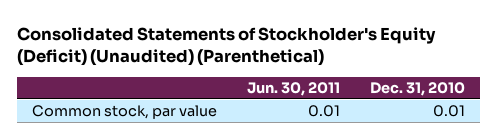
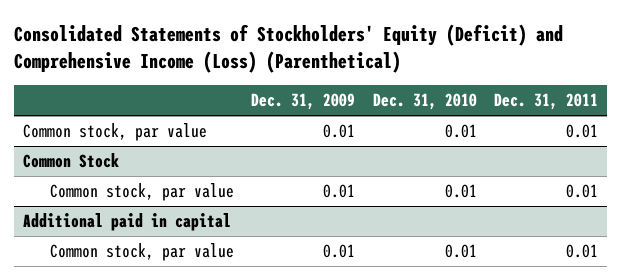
[17,26,437,67] Consolidated Statements of Stockholder's Equity (Deficit) (Unaudited) (Parenthetical) -> [13,23,563,73] Consolidated Statements of Stockholders' Equity (Deficit) and Comprehensive Income (Loss) (Parenthetical)
[247,82,341,97] Jun. 30, 2011 -> none
none -> [251,93,356,111] Dec. 31, 2009
none -> [494,93,599,111] Dec. 31, 2011
none -> [22,153,119,169] Common Stock
none -> [49,183,234,202] Common stock, par value
none -> [22,213,231,232] Additional paid in capital
none -> [49,243,234,262] Common stock, par value

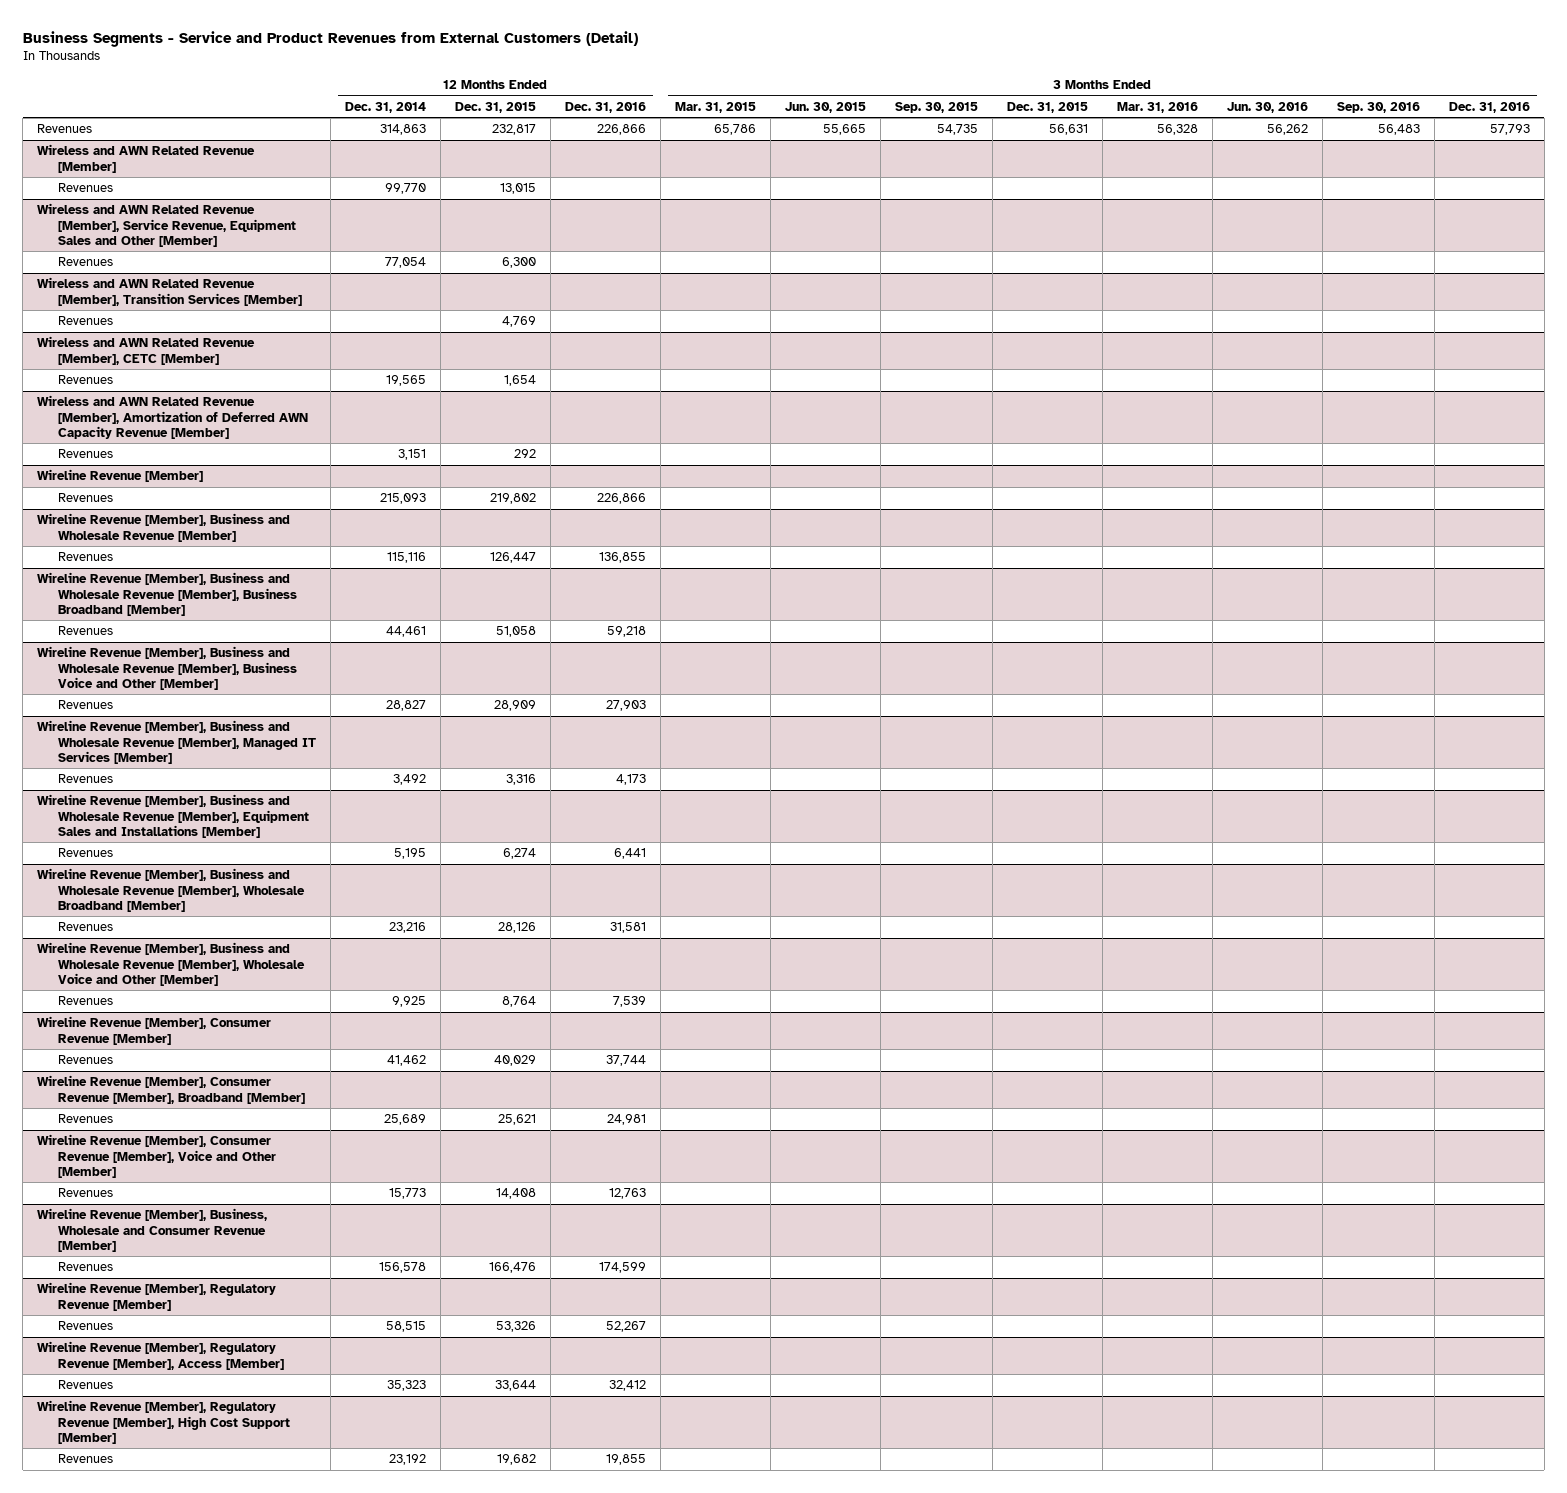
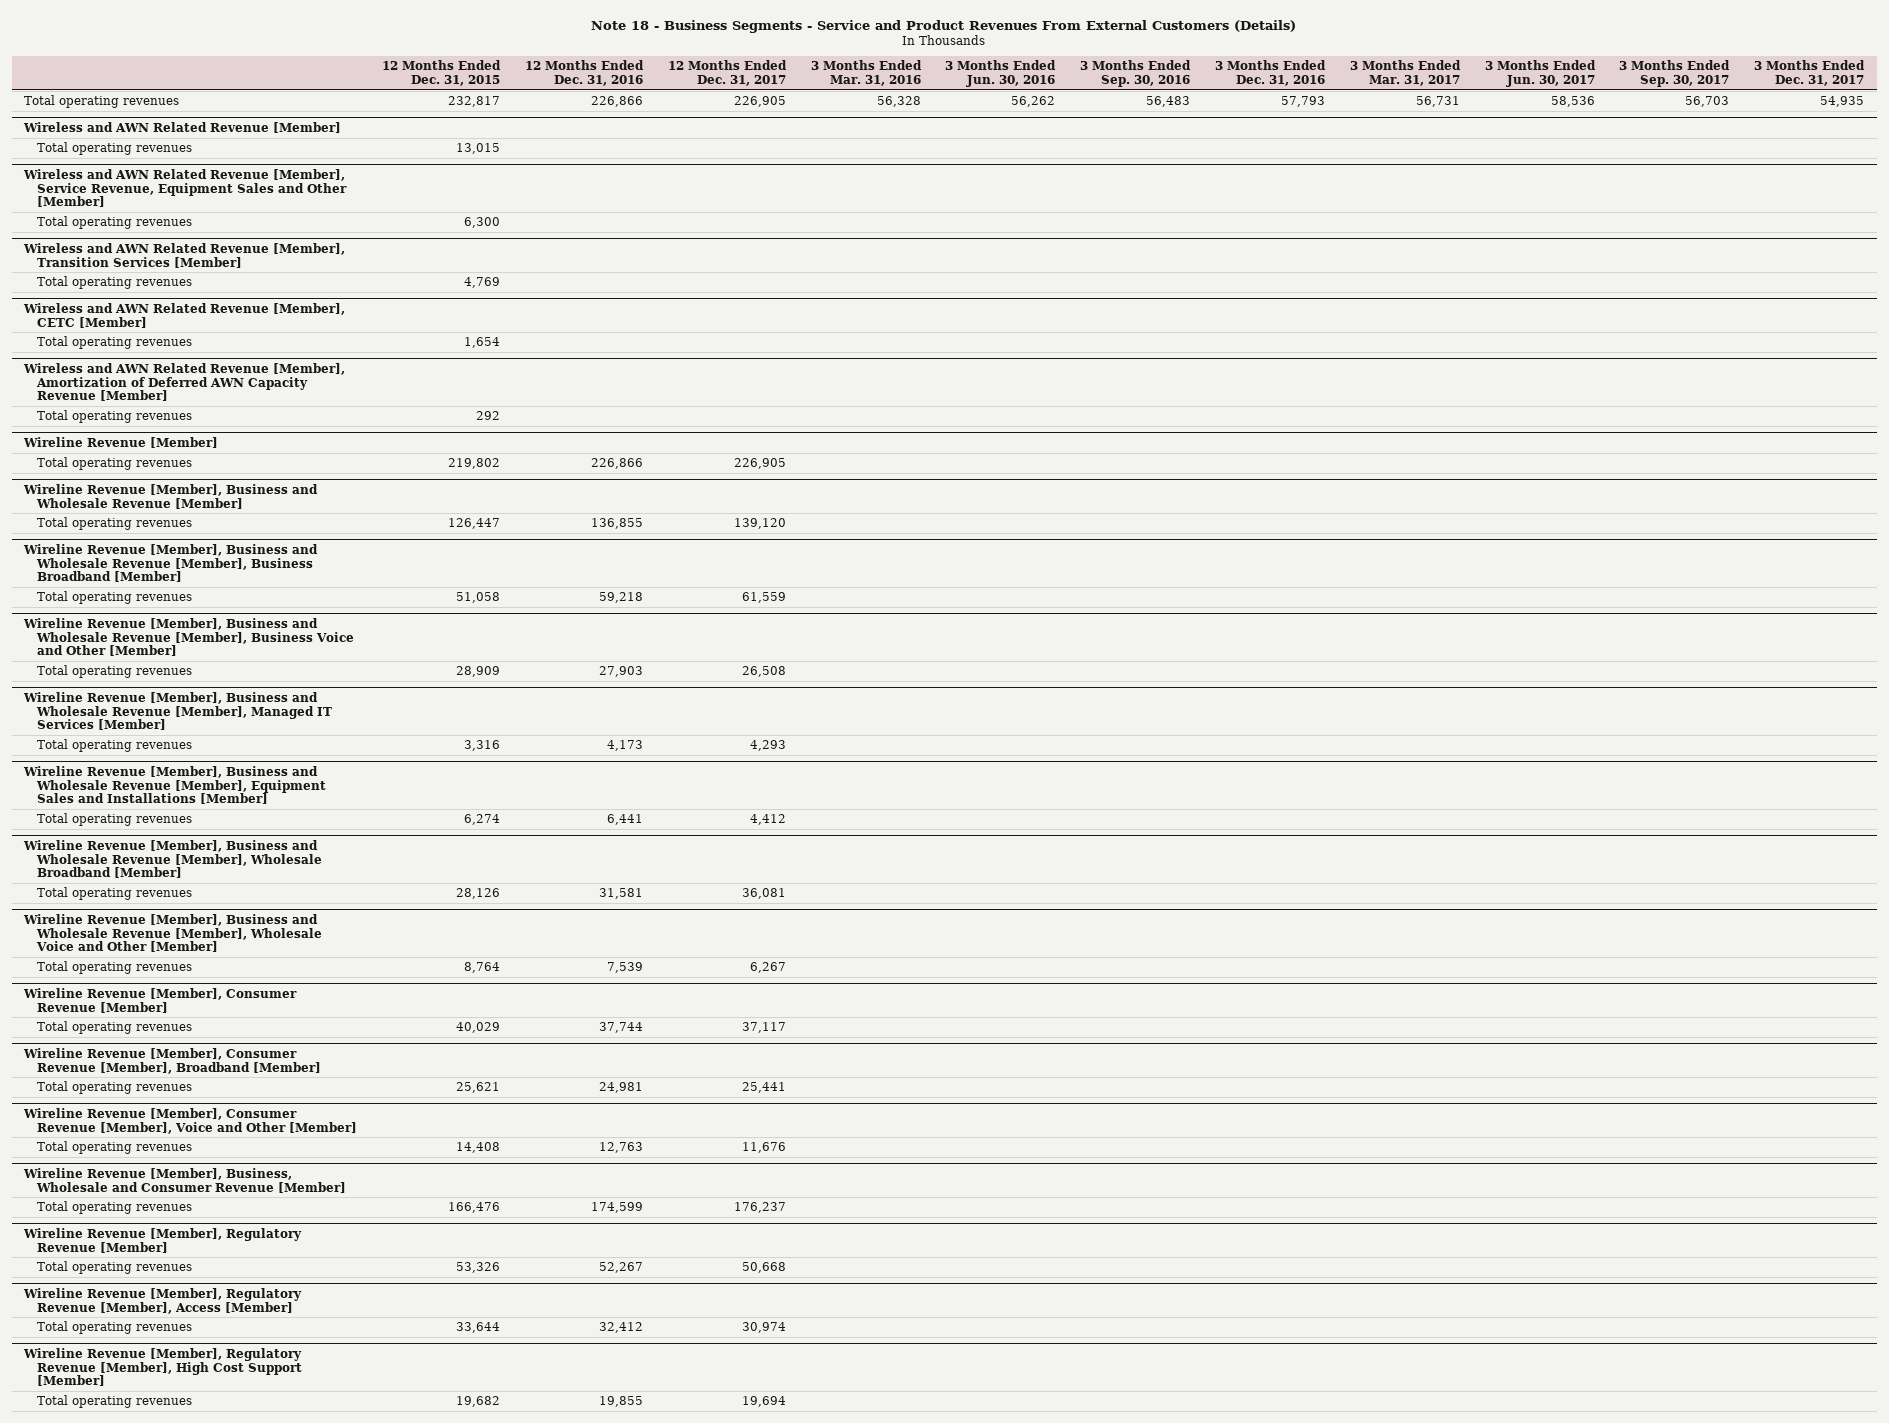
[22,30,638,47] Business Segments - Service and Product Revenues from External Customers (Detail) -> [591,19,1297,33] Note 18 - Business Segments - Service and Product Revenues From External Customers (Details)
[344,101,426,113] Dec. 31, 2014 -> none
[674,101,756,113] Mar. 31, 2015 -> none
[784,101,866,113] Jun. 30, 2015 -> none
[894,101,978,113] Sep. 30, 2015 -> none
[1006,101,1088,113] Dec. 31, 2015 -> none
none -> [667,60,787,86] 12 Months Ended Dec. 31, 2017
none -> [1349,60,1461,86] 3 Months Ended Mar. 31, 2017
none -> [1484,60,1596,87] 3 Months Ended Jun. 30, 2017
none -> [1619,60,1731,87] 3 Months Ended Sep. 30, 2017
none -> [1754,60,1866,86] 3 Months Ended Dec. 31, 2017
[37,124,93,134] Revenues -> [24,94,180,108] Total operating revenues
[57,183,113,193] Revenues -> [37,141,193,155] Total operating revenues
[57,257,113,267] Revenues -> [37,215,193,229] Total operating revenues
[57,316,113,326] Revenues -> [37,275,193,289] Total operating revenues
[57,375,113,385] Revenues -> [37,335,193,349] Total operating revenues
[57,449,113,459] Revenues -> [37,409,193,423] Total operating revenues
[57,493,113,503] Revenues -> [37,456,193,470] Total operating revenues
[57,552,113,562] Revenues -> [37,516,193,530] Total operating revenues
[57,626,113,636] Revenues -> [37,590,193,604] Total operating revenues
[57,700,113,710] Revenues -> [37,664,193,678] Total operating revenues
[57,774,113,784] Revenues -> [37,738,193,752] Total operating revenues
[57,848,113,858] Revenues -> [37,812,193,826] Total operating revenues
[57,922,113,932] Revenues -> [37,886,193,900] Total operating revenues
[57,996,113,1006] Revenues -> [37,960,193,974] Total operating revenues
[57,1055,113,1065] Revenues -> [37,1020,193,1034] Total operating revenues
[57,1114,113,1124] Revenues -> [37,1080,193,1094] Total operating revenues
[57,1188,113,1198] Revenues -> [37,1140,193,1154] Total operating revenues
[57,1262,113,1272] Revenues -> [37,1200,193,1214] Total operating revenues
[57,1321,113,1331] Revenues -> [37,1260,193,1274] Total operating revenues
[57,1380,113,1390] Revenues -> [37,1320,193,1334] Total operating revenues
[57,1454,113,1464] Revenues -> [37,1394,193,1408] Total operating revenues

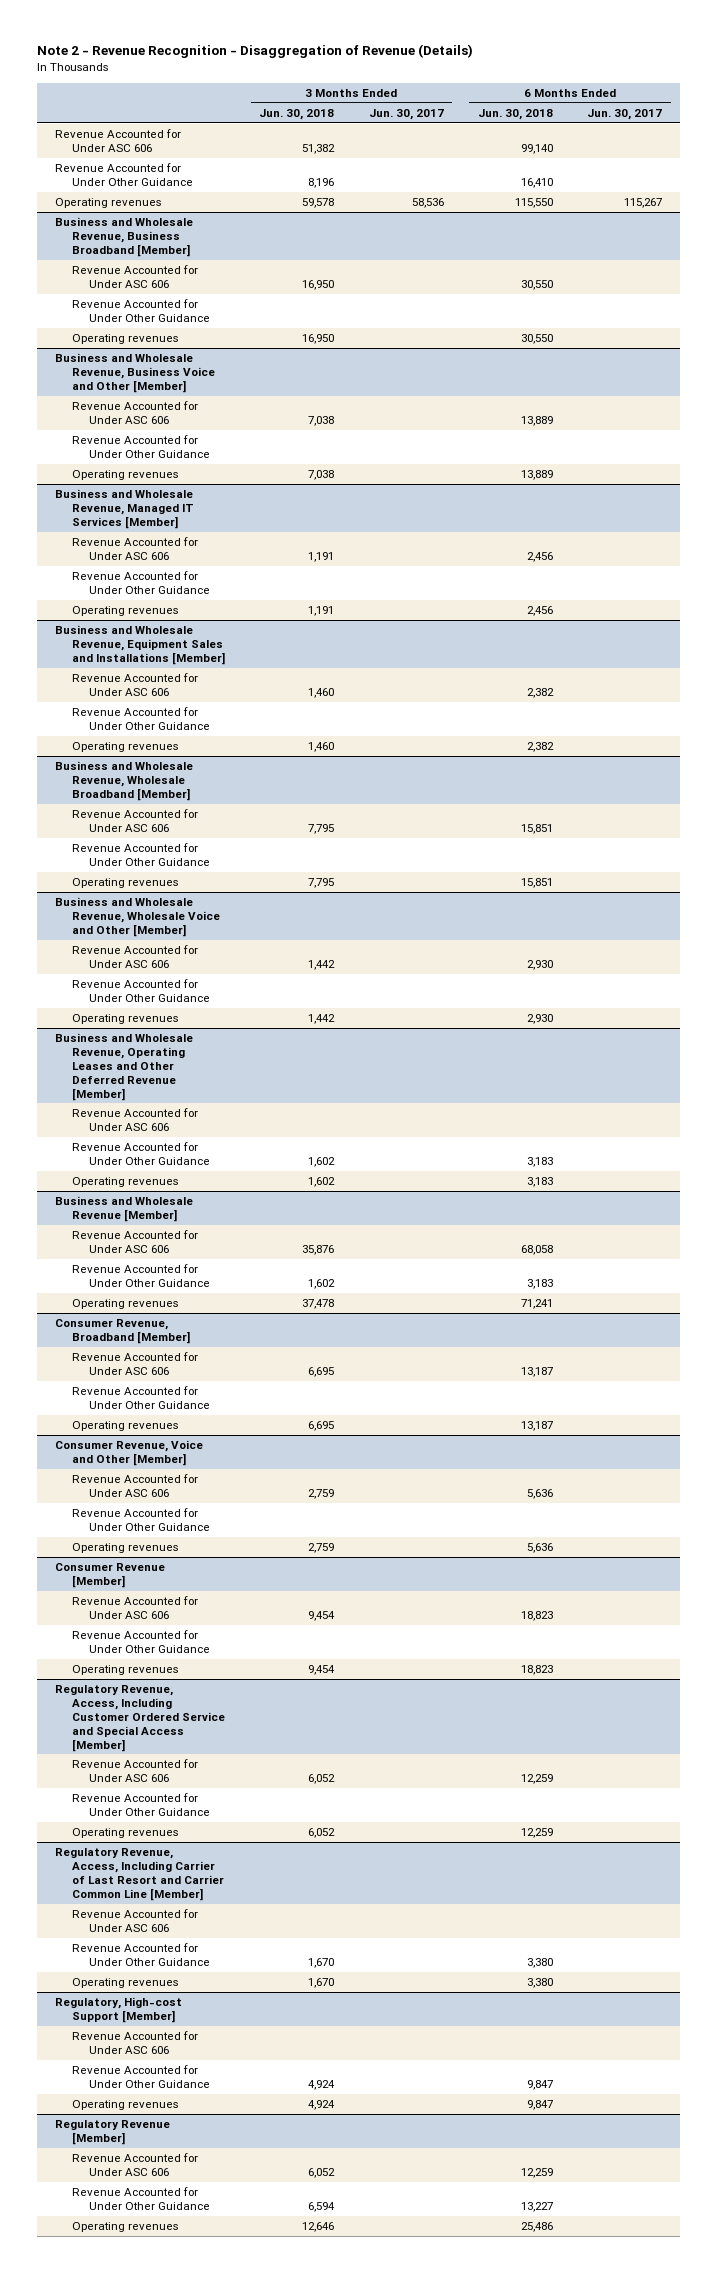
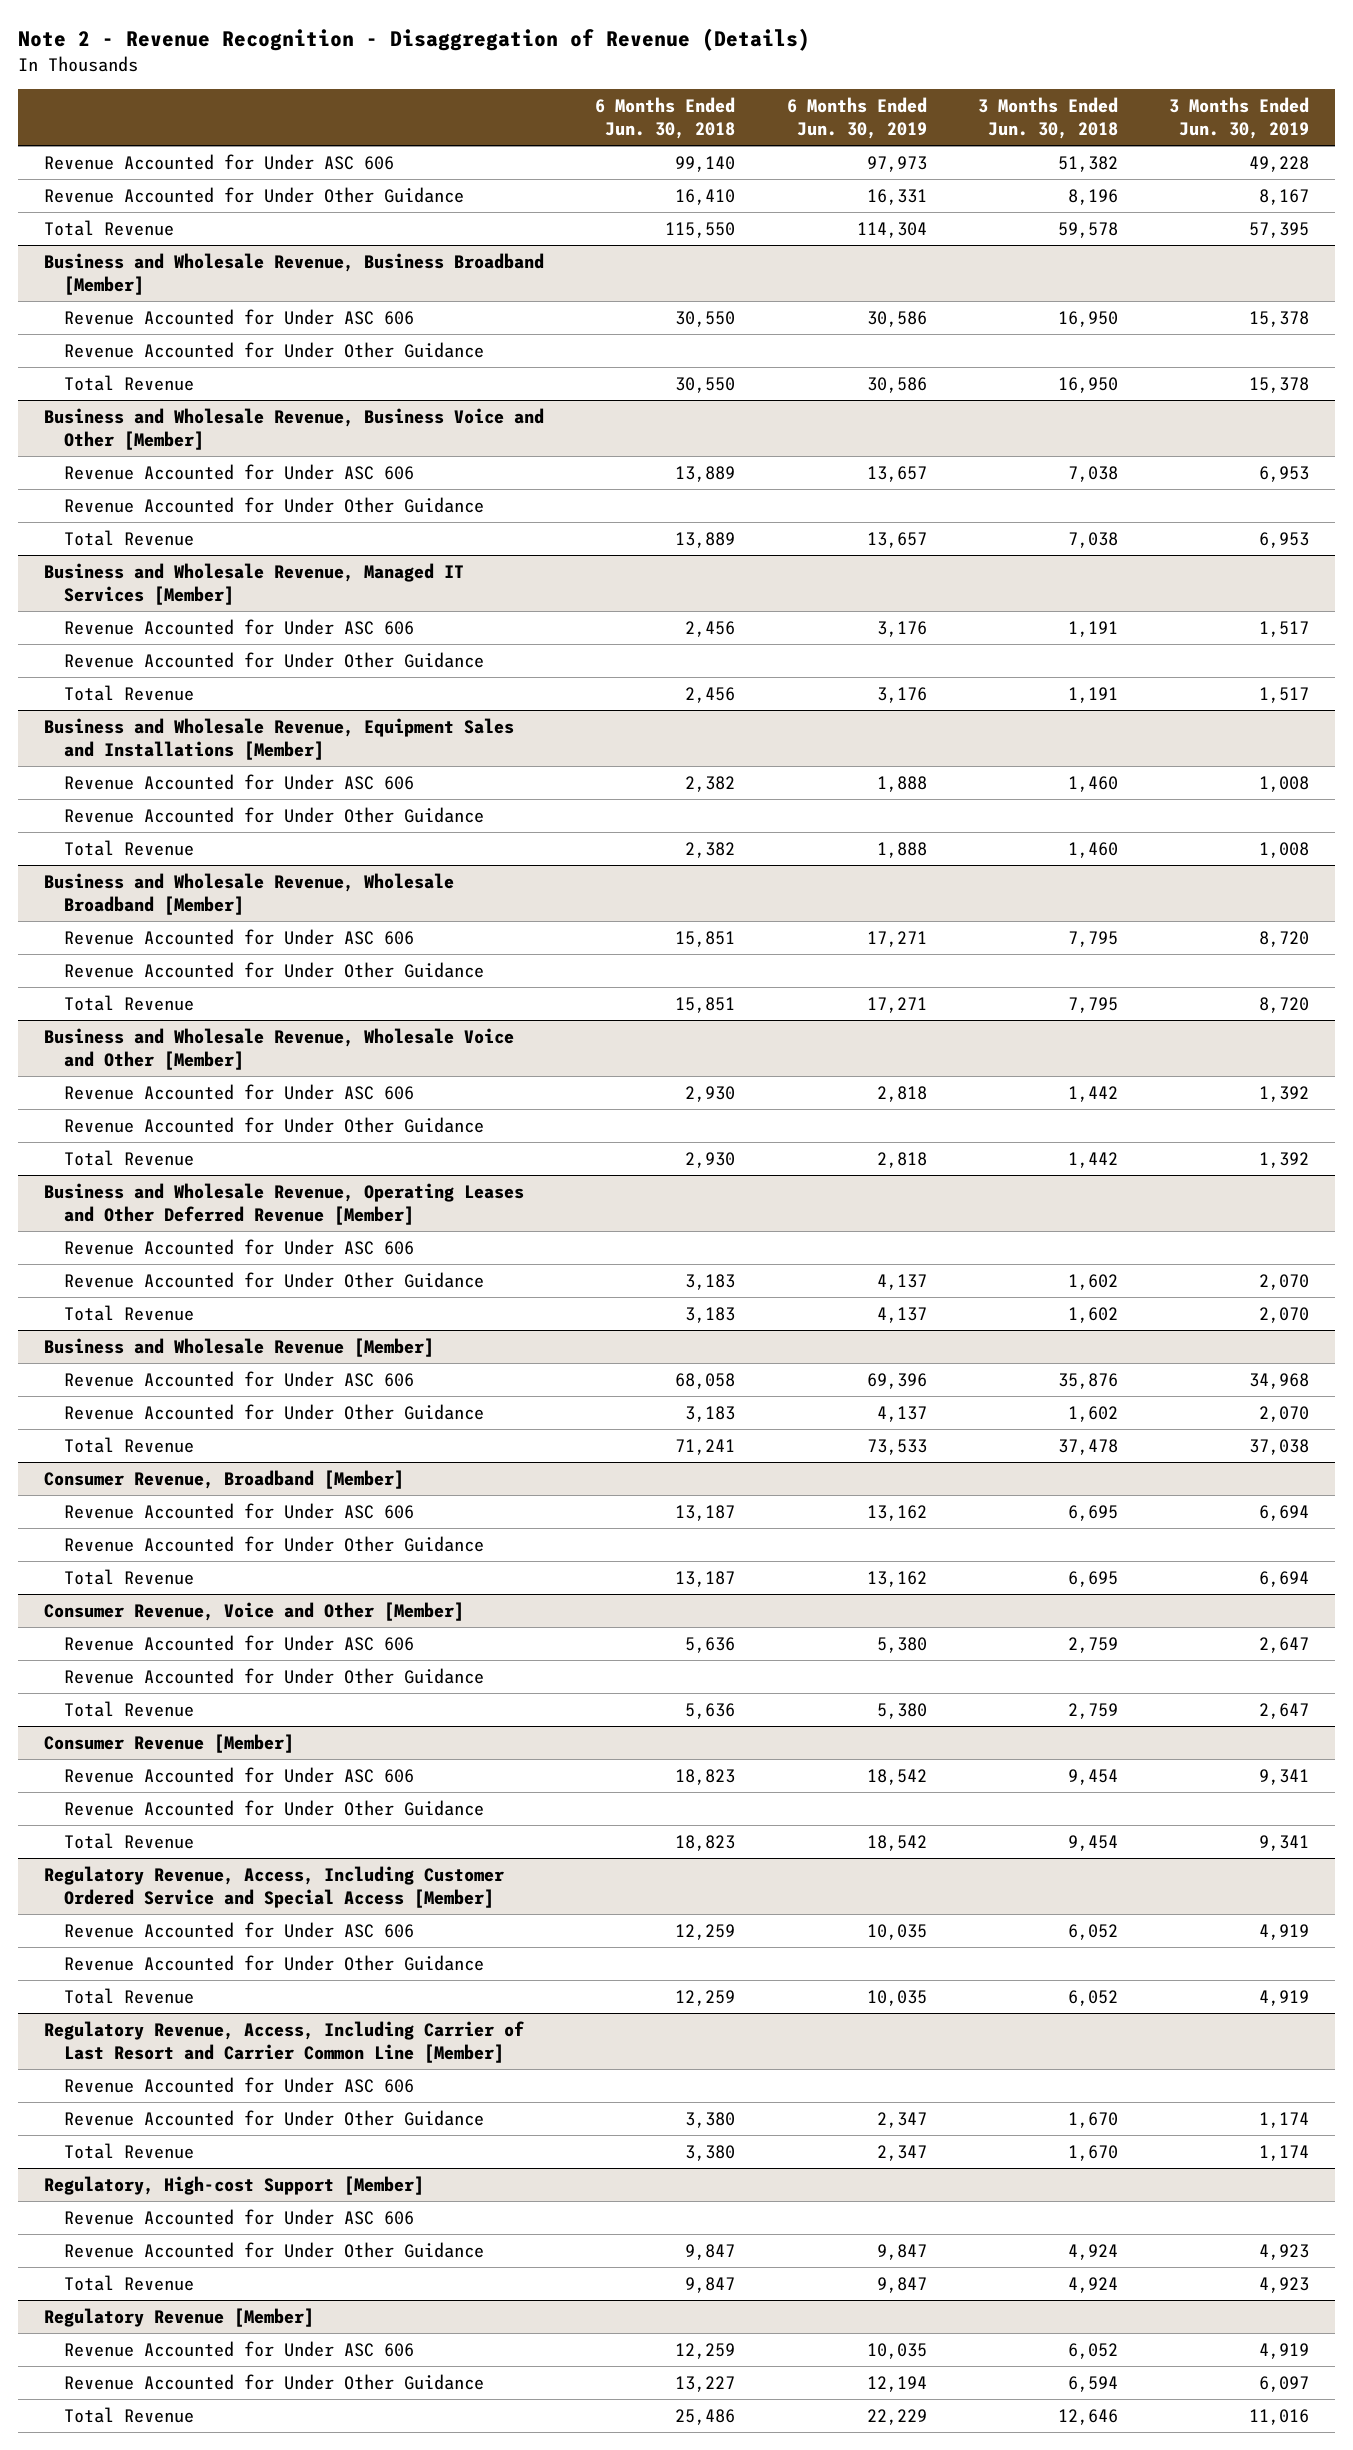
[368,108,444,120] Jun. 30, 2017 -> none
[587,108,663,120] Jun. 30, 2017 -> none
none -> [786,96,927,140] 6 Months Ended Jun. 30, 2019
none -> [1169,96,1310,140] 3 Months Ended Jun. 30, 2019
[54,198,161,209] Operating revenues -> [43,220,174,237] Total Revenue
[71,334,178,345] Operating revenues -> [64,375,195,392] Total Revenue
[71,470,178,481] Operating revenues -> [64,530,195,547] Total Revenue
[71,606,178,617] Operating revenues -> [64,685,195,702] Total Revenue
[71,742,178,753] Operating revenues -> [64,840,195,857] Total Revenue
[71,878,178,889] Operating revenues -> [64,995,195,1012] Total Revenue
[71,1014,178,1025] Operating revenues -> [64,1150,195,1167] Total Revenue
[71,1177,178,1188] Operating revenues -> [64,1305,195,1322] Total Revenue
[71,1299,178,1310] Operating revenues -> [64,1437,195,1454] Total Revenue
[71,1421,178,1432] Operating revenues -> [64,1569,195,1586] Total Revenue
[71,1543,178,1554] Operating revenues -> [64,1701,195,1718] Total Revenue
[71,1665,178,1676] Operating revenues -> [64,1833,195,1850] Total Revenue
[71,1828,178,1839] Operating revenues -> [64,1988,195,2005] Total Revenue
[71,1978,178,1989] Operating revenues -> [64,2143,195,2160] Total Revenue
[71,2100,178,2111] Operating revenues -> [64,2275,195,2292] Total Revenue
[71,2222,178,2233] Operating revenues -> [64,2407,195,2424] Total Revenue

